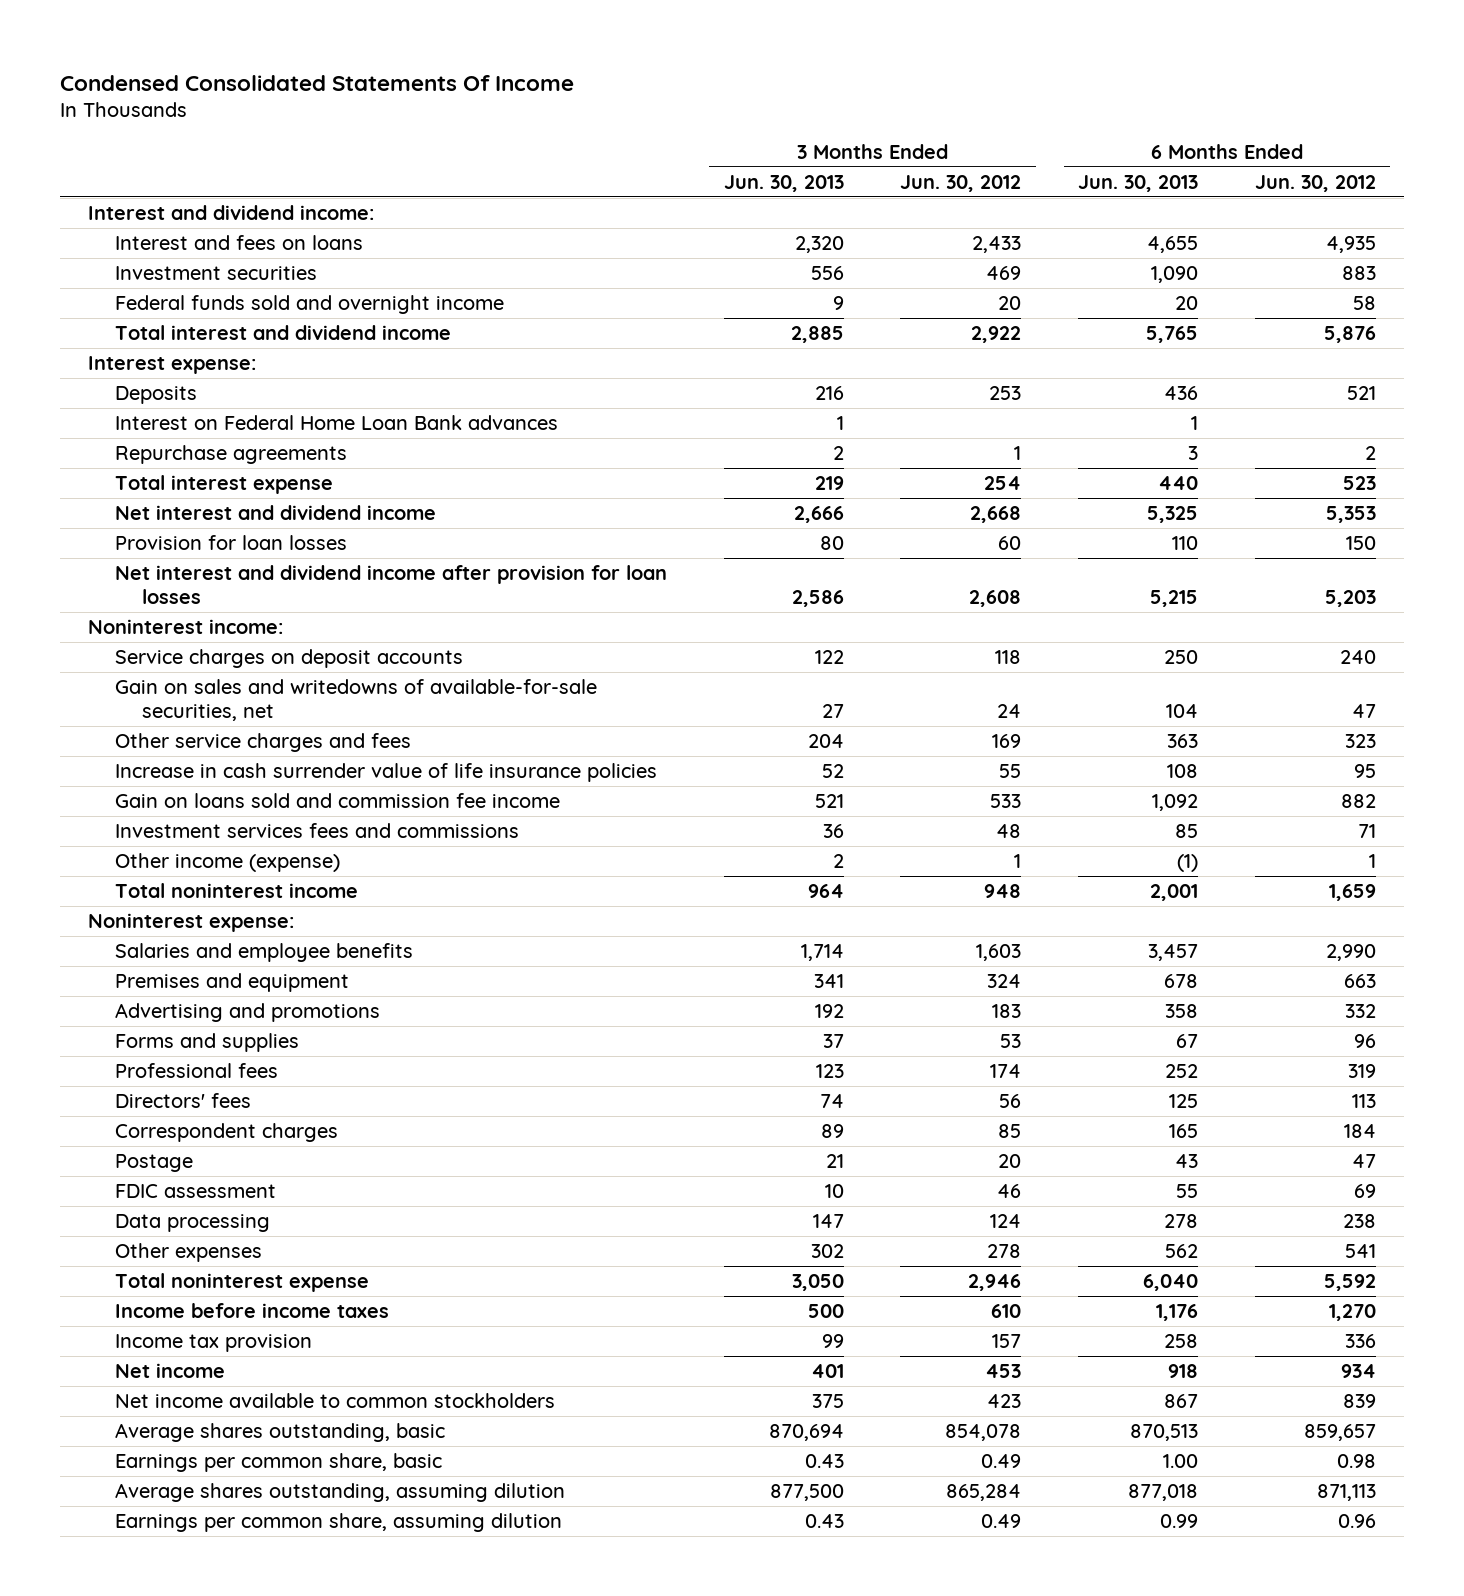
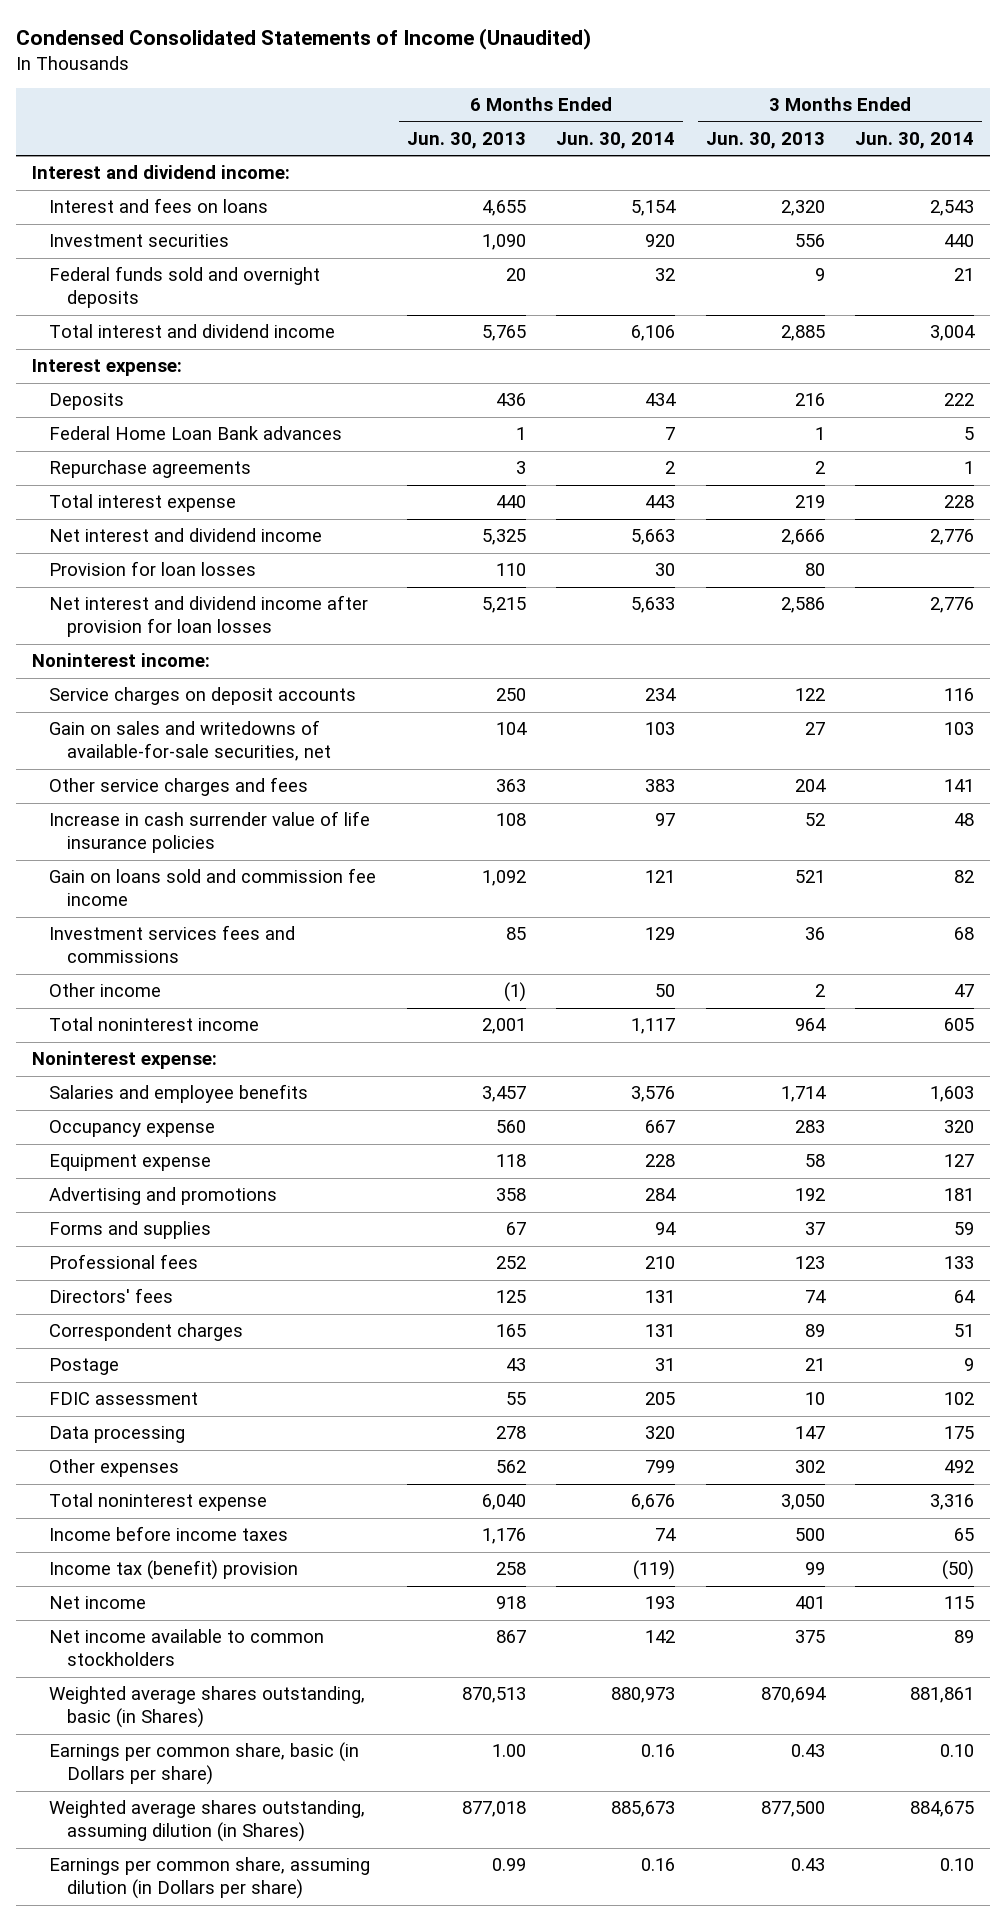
[59,74,574,91] Condensed Consolidated Statements Of Income -> [16,27,592,50] Condensed Consolidated Statements of Income (Unaudited)
[900,174,1022,192] Jun. 30, 2012 -> none
[1254,174,1376,192] Jun. 30, 2012 -> none
none -> [556,132,676,150] Jun. 30, 2014
none -> [855,132,975,150] Jun. 30, 2014
[114,294,504,314] Federal funds sold and overnight income -> [49,266,321,309] Federal funds sold and overnight deposits
[114,414,558,430] Interest on Federal Home Loan Bank advances -> [49,426,343,441] Federal Home Loan Bank advances
[114,852,340,872] Other income (expense) -> [49,983,162,998] Other income
[114,972,349,992] Premises and equipment -> none
none -> [49,1120,216,1138] Occupancy expense
none -> [49,1154,212,1172] Equipment expense
[114,1333,312,1352] Income tax provision -> [49,1560,299,1581] Income tax (benefit) provision
[114,1422,445,1442] Average shares outstanding, basic -> [49,1686,366,1729] Weighted average shares outstanding, basic (in Shares)
[114,1452,442,1472] Earnings per common share, basic -> [49,1742,360,1786] Earnings per common share, basic (in Dollars per share)
[114,1482,565,1502] Average shares outstanding, assuming dilution -> [49,1800,366,1843] Weighted average shares outstanding, assuming dilution (in Shares)
[114,1512,562,1532] Earnings per common share, assuming dilution -> [49,1857,371,1900] Earnings per common share, assuming dilution (in Dollars per share)

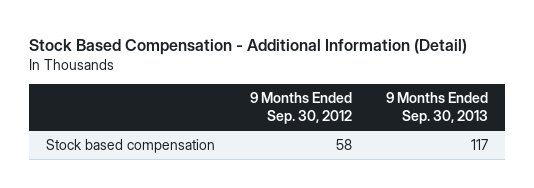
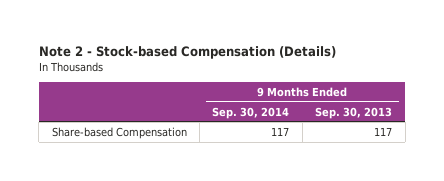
[28,38,467,55] Stock Based Compensation - Additional Information (Detail) -> [38,46,336,60] Note 2 - Stock-based Compensation (Details)
[249,91,352,125] 9 Months Ended Sep. 30, 2012 -> none
none -> [212,106,290,119] Sep. 30, 2014
[46,139,216,154] Stock based compensation -> [51,126,187,139] Share-based Compensation

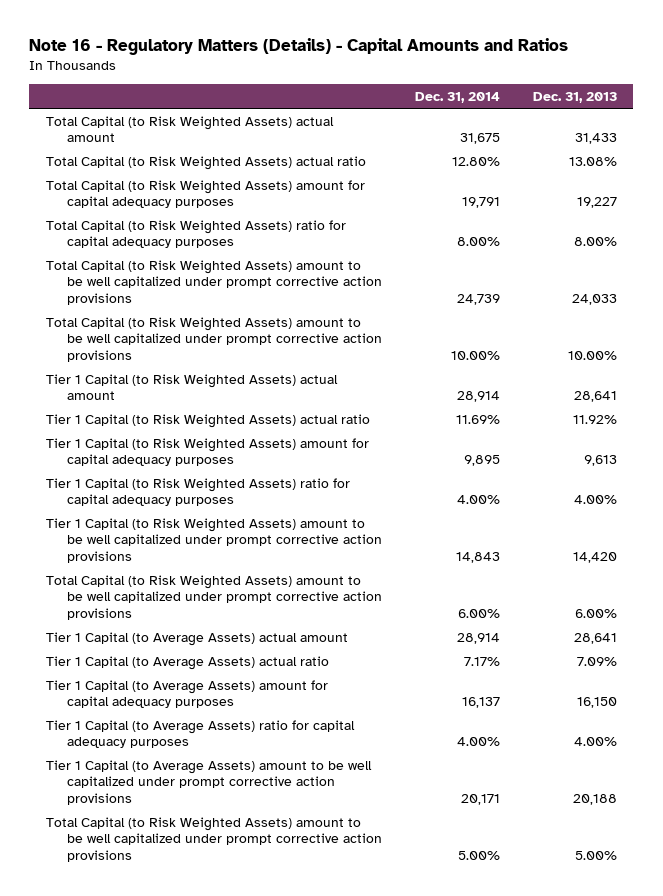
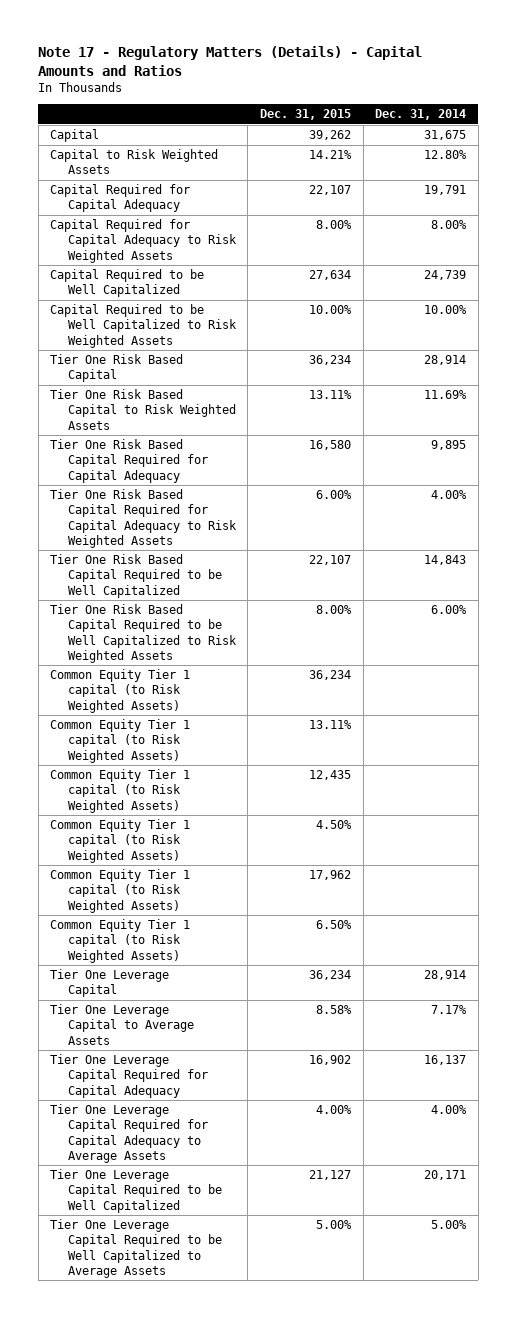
[29,38,569,56] Note 16 - Regulatory Matters (Details) - Capital Amounts and Ratios -> [38,45,423,76] Note 17 - Regulatory Matters (Details) - Capital Amounts and Ratios
[533,92,618,104] Dec. 31, 2013 -> none
none -> [259,109,351,121] Dec. 31, 2015
[45,115,334,143] Total Capital (to Risk Weighted Assets) actual amount -> [50,129,100,143] Capital
[45,155,366,170] Total Capital (to Risk Weighted Assets) actual ratio -> [50,149,219,175] Capital to Risk Weighted Assets
[45,179,365,209] Total Capital (to Risk Weighted Assets) amount for capital adequacy purposes -> [50,184,191,213] Capital Required for Capital Adequacy
[45,219,346,249] Total Capital (to Risk Weighted Assets) ratio for capital adequacy purposes -> [50,219,237,263] Capital Required for Capital Adequacy to Risk Weighted Assets
[45,259,383,305] Total Capital (to Risk Weighted Assets) amount to be well capitalized under prompt corrective action provisions -> [50,269,205,298] Capital Required to be Well Capitalized
[45,316,383,362] Total Capital (to Risk Weighted Assets) amount to be well capitalized under prompt corrective action provisions -> [50,304,237,348] Capital Required to be Well Capitalized to Risk Weighted Assets
[45,373,338,401] Tier 1 Capital (to Risk Weighted Assets) actual amount -> [50,354,184,383] Tier One Risk Based Capital
[45,413,370,428] Tier 1 Capital (to Risk Weighted Assets) actual ratio -> [50,389,236,430] Tier One Risk Based Capital to Risk Weighted Assets
[45,437,369,467] Tier 1 Capital (to Risk Weighted Assets) amount for capital adequacy purposes -> [50,439,208,483] Tier One Risk Based Capital Required for Capital Adequacy
[45,477,350,507] Tier 1 Capital (to Risk Weighted Assets) ratio for capital adequacy purposes -> [50,489,237,548] Tier One Risk Based Capital Required for Capital Adequacy to Risk Weighted Assets
[45,517,383,563] Tier 1 Capital (to Risk Weighted Assets) amount to be well capitalized under prompt corrective action provisions -> [50,554,222,598] Tier One Risk Based Capital Required to be Well Capitalized
[45,574,383,620] Total Capital (to Risk Weighted Assets) amount to be well capitalized under prompt corrective action provisions -> [50,604,237,663] Tier One Risk Based Capital Required to be Well Capitalized to Risk Weighted Assets
none -> [50,669,191,713] Common Equity Tier 1 capital (to Risk Weighted Assets)
none -> [50,719,191,763] Common Equity Tier 1 capital (to Risk Weighted Assets)
none -> [50,769,191,813] Common Equity Tier 1 capital (to Risk Weighted Assets)
none -> [50,819,191,863] Common Equity Tier 1 capital (to Risk Weighted Assets)
none -> [50,869,191,913] Common Equity Tier 1 capital (to Risk Weighted Assets)
none -> [50,919,191,963] Common Equity Tier 1 capital (to Risk Weighted Assets)
[45,631,348,646] Tier 1 Capital (to Average Assets) actual amount -> [50,969,170,998] Tier One Leverage Capital
[45,655,329,670] Tier 1 Capital (to Average Assets) actual ratio -> [50,1004,194,1045] Tier One Leverage Capital to Average Assets
[45,679,328,709] Tier 1 Capital (to Average Assets) amount for capital adequacy purposes -> [50,1054,208,1098] Tier One Leverage Capital Required for Capital Adequacy
[45,719,355,749] Tier 1 Capital (to Average Assets) ratio for capital adequacy purposes -> [50,1104,208,1163] Tier One Leverage Capital Required for Capital Adequacy to Average Assets
[45,759,372,805] Tier 1 Capital (to Average Assets) amount to be well capitalized under prompt corrective action provisions -> [50,1169,222,1213] Tier One Leverage Capital Required to be Well Capitalized
[45,816,383,862] Total Capital (to Risk Weighted Assets) amount to be well capitalized under prompt corrective action provisions -> [50,1219,222,1278] Tier One Leverage Capital Required to be Well Capitalized to Average Assets

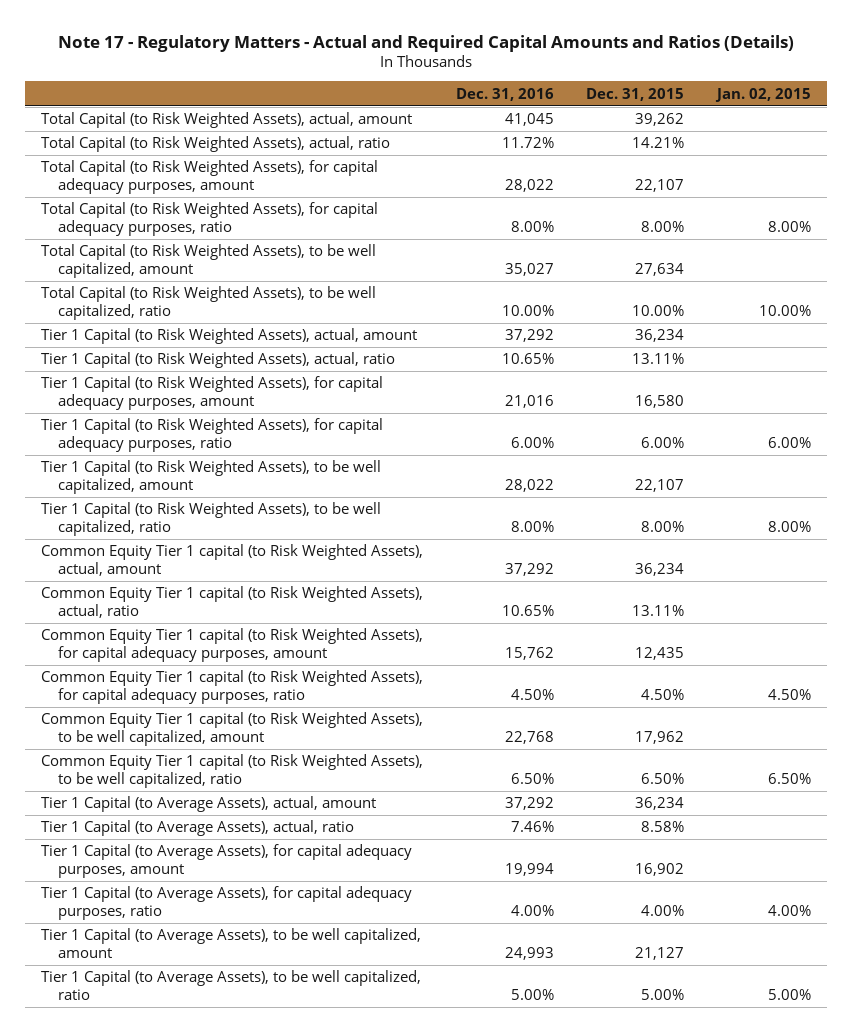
[38,45,423,76] Note 17 - Regulatory Matters (Details) - Capital Amounts and Ratios -> [58,34,795,52] Note 17 - Regulatory Matters - Actual and Required Capital Amounts and Ratios (Details)
[375,109,467,121] Dec. 31, 2014 -> none
none -> [455,87,554,101] Dec. 31, 2016
none -> [714,87,811,102] Jan. 02, 2015
[50,129,100,143] Capital -> [41,112,413,129] Total Capital (to Risk Weighted Assets), actual, amount
[50,149,219,175] Capital to Risk Weighted Assets -> [41,136,391,153] Total Capital (to Risk Weighted Assets), actual, ratio
[50,184,191,213] Capital Required for Capital Adequacy -> [41,160,379,194] Total Capital (to Risk Weighted Assets), for capital adequacy purposes, amount
[50,219,237,263] Capital Required for Capital Adequacy to Risk Weighted Assets -> [41,202,379,236] Total Capital (to Risk Weighted Assets), for capital adequacy purposes, ratio
[50,269,205,298] Capital Required to be Well Capitalized -> [41,244,377,278] Total Capital (to Risk Weighted Assets), to be well capitalized, amount
[50,304,237,348] Capital Required to be Well Capitalized to Risk Weighted Assets -> [41,286,377,320] Total Capital (to Risk Weighted Assets), to be well capitalized, ratio
[50,354,184,383] Tier One Risk Based Capital -> [41,328,418,345] Tier 1 Capital (to Risk Weighted Assets), actual, amount
[50,389,236,430] Tier One Risk Based Capital to Risk Weighted Assets -> [41,352,396,369] Tier 1 Capital (to Risk Weighted Assets), actual, ratio
[50,439,208,483] Tier One Risk Based Capital Required for Capital Adequacy -> [41,376,384,410] Tier 1 Capital (to Risk Weighted Assets), for capital adequacy purposes, amount
[50,489,237,548] Tier One Risk Based Capital Required for Capital Adequacy to Risk Weighted Assets -> [41,418,384,452] Tier 1 Capital (to Risk Weighted Assets), for capital adequacy purposes, ratio
[50,554,222,598] Tier One Risk Based Capital Required to be Well Capitalized -> [41,460,382,494] Tier 1 Capital (to Risk Weighted Assets), to be well capitalized, amount
[50,604,237,663] Tier One Risk Based Capital Required to be Well Capitalized to Risk Weighted Assets -> [41,502,382,536] Tier 1 Capital (to Risk Weighted Assets), to be well capitalized, ratio
[50,669,191,713] Common Equity Tier 1 capital (to Risk Weighted Assets) -> [41,544,424,576] Common Equity Tier 1 capital (to Risk Weighted Assets), actual, amount
[50,719,191,763] Common Equity Tier 1 capital (to Risk Weighted Assets) -> [41,586,424,618] Common Equity Tier 1 capital (to Risk Weighted Assets), actual, ratio
[50,769,191,813] Common Equity Tier 1 capital (to Risk Weighted Assets) -> [41,628,424,662] Common Equity Tier 1 capital (to Risk Weighted Assets), for capital adequacy purposes, amount
[50,819,191,863] Common Equity Tier 1 capital (to Risk Weighted Assets) -> [41,670,424,704] Common Equity Tier 1 capital (to Risk Weighted Assets), for capital adequacy purposes, ratio
[50,869,191,913] Common Equity Tier 1 capital (to Risk Weighted Assets) -> [41,712,424,746] Common Equity Tier 1 capital (to Risk Weighted Assets), to be well capitalized, amount
[50,919,191,963] Common Equity Tier 1 capital (to Risk Weighted Assets) -> [41,754,424,788] Common Equity Tier 1 capital (to Risk Weighted Assets), to be well capitalized, ratio
[50,969,170,998] Tier One Leverage Capital -> [41,796,377,813] Tier 1 Capital (to Average Assets), actual, amount
[50,1004,194,1045] Tier One Leverage Capital to Average Assets -> [41,820,355,837] Tier 1 Capital (to Average Assets), actual, ratio
[50,1054,208,1098] Tier One Leverage Capital Required for Capital Adequacy -> [41,844,413,878] Tier 1 Capital (to Average Assets), for capital adequacy purposes, amount
[50,1104,208,1163] Tier One Leverage Capital Required for Capital Adequacy to Average Assets -> [41,886,413,920] Tier 1 Capital (to Average Assets), for capital adequacy purposes, ratio
[50,1169,222,1213] Tier One Leverage Capital Required to be Well Capitalized -> [41,928,422,958] Tier 1 Capital (to Average Assets), to be well capitalized, amount
[50,1219,222,1278] Tier One Leverage Capital Required to be Well Capitalized to Average Assets -> [41,970,422,1000] Tier 1 Capital (to Average Assets), to be well capitalized, ratio

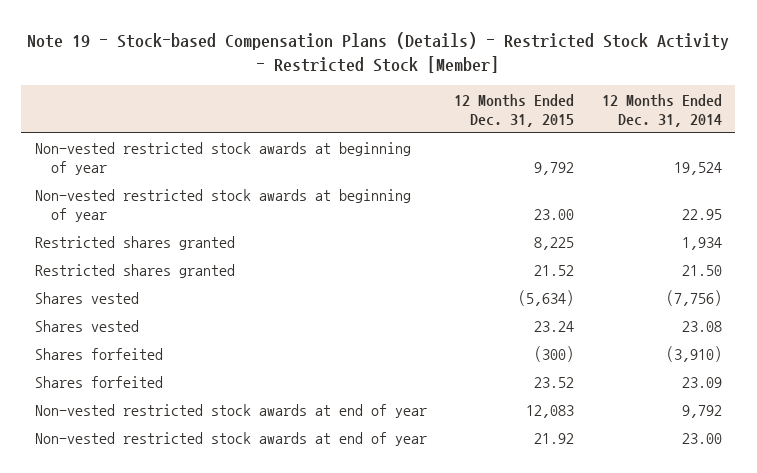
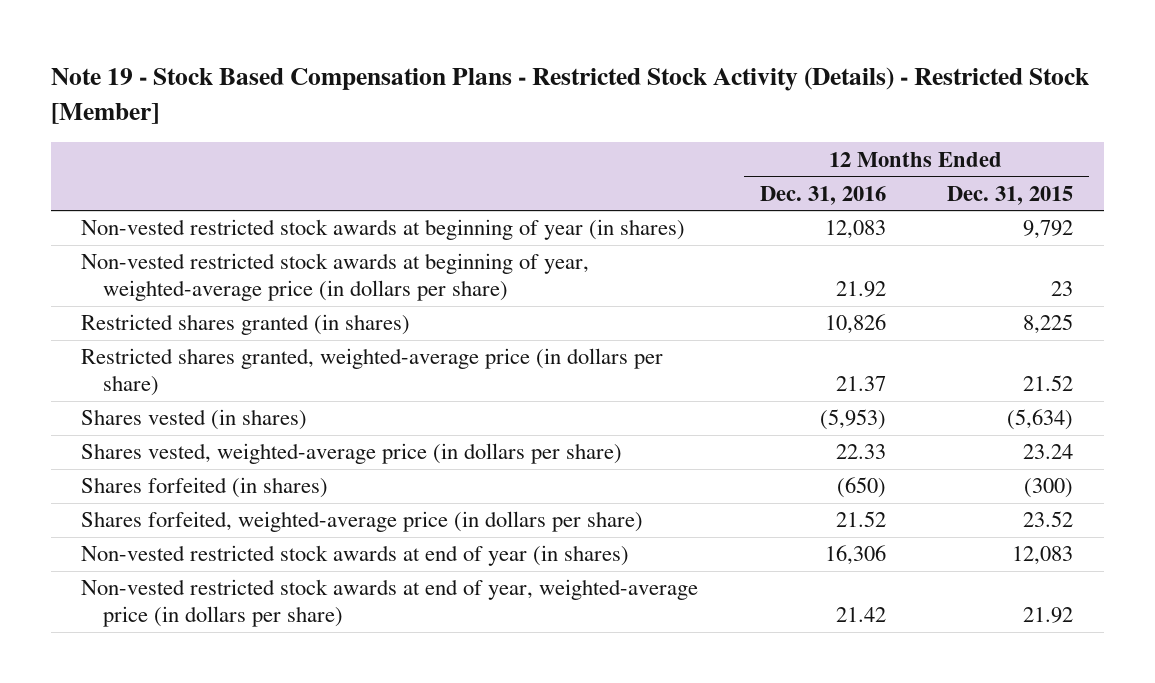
[27,31,730,73] Note 19 - Stock-based Compensation Plans (Details) - Restricted Stock Activity - Restricted Stock [Member] -> [50,67,1089,124] Note 19 - Stock Based Compensation Plans - Restricted Stock Activity (Details) - Restricted Stock [Member]
[601,93,722,127] 12 Months Ended Dec. 31, 2014 -> none
none -> [759,185,886,205] Dec. 31, 2016
[35,142,412,176] Non-vested restricted stock awards at beginning of year -> [81,219,686,241] Non-vested restricted stock awards at beginning of year (in shares)
[35,189,412,223] Non-vested restricted stock awards at beginning of year -> [81,253,590,302] Non-vested restricted stock awards at beginning of year, weighted-average price (in dollars per share)
[534,209,575,221] 23.00 -> [1051,281,1074,297] 23
[35,236,236,251] Restricted shares granted -> [81,314,411,336] Restricted shares granted (in shares)
[35,264,236,279] Restricted shares granted -> [81,348,664,397] Restricted shares granted, weighted-average price (in dollars per share)
[35,292,140,305] Shares vested -> [81,409,308,431] Shares vested (in shares)
[35,320,140,333] Shares vested -> [81,443,623,465] Shares vested, weighted-average price (in dollars per share)
[35,348,164,361] Shares forfeited -> [81,477,329,499] Shares forfeited (in shares)
[35,376,164,389] Shares forfeited -> [81,511,644,533] Shares forfeited, weighted-average price (in dollars per share)
[35,404,428,419] Non-vested restricted stock awards at end of year -> [81,545,630,567] Non-vested restricted stock awards at end of year (in shares)
[35,432,428,447] Non-vested restricted stock awards at end of year -> [81,579,699,628] Non-vested restricted stock awards at end of year, weighted-average price (in dollars per share)

